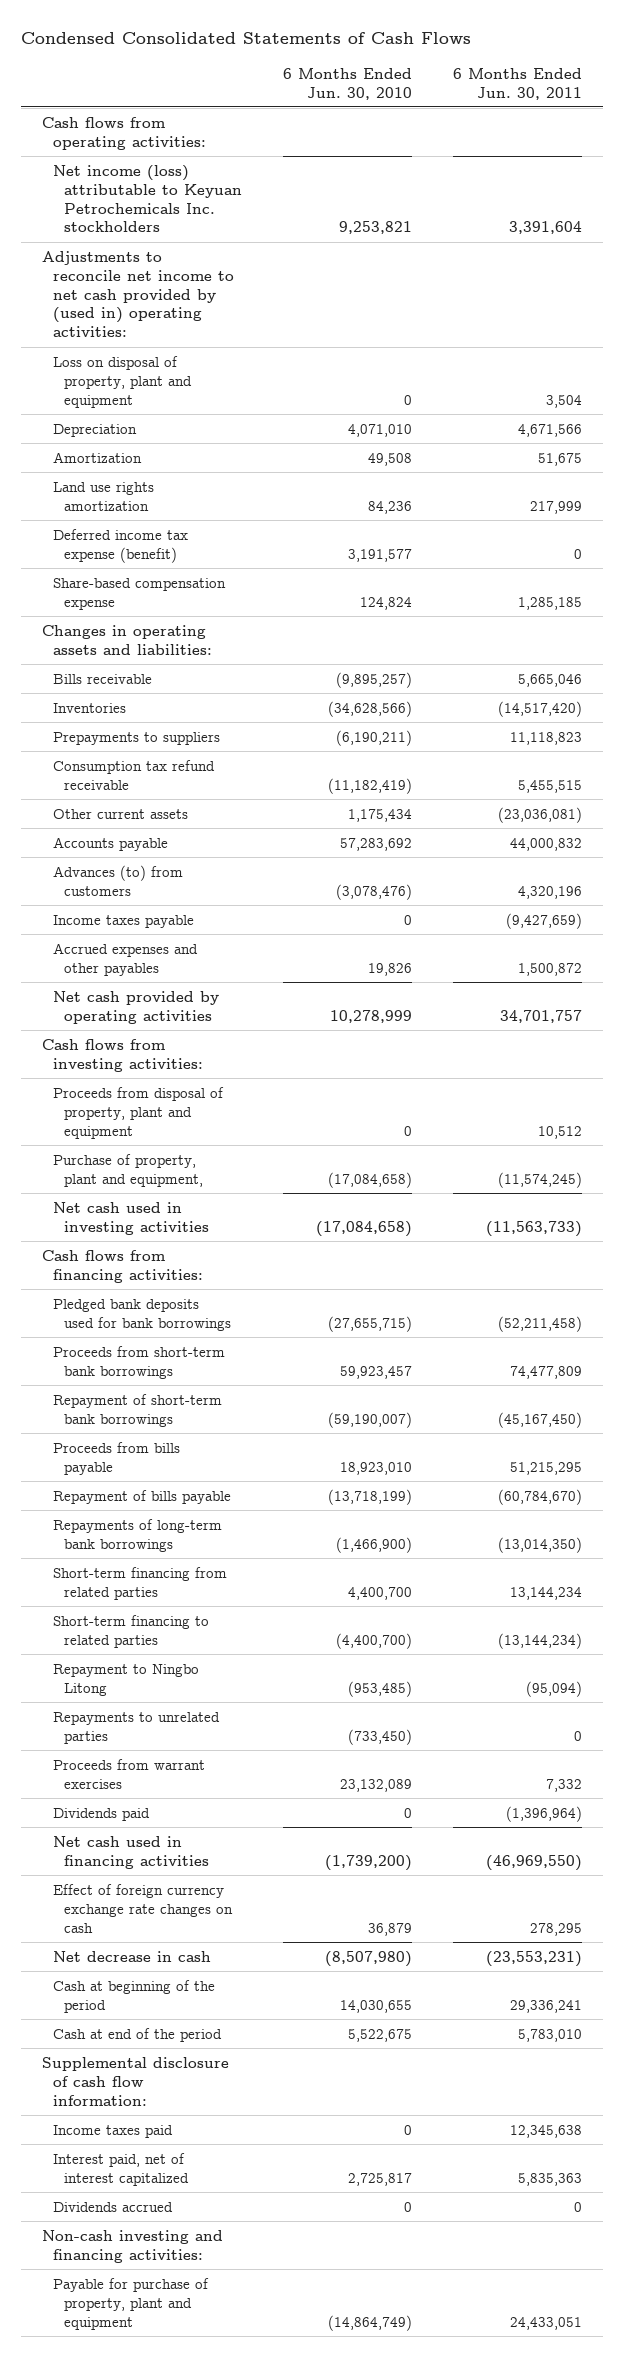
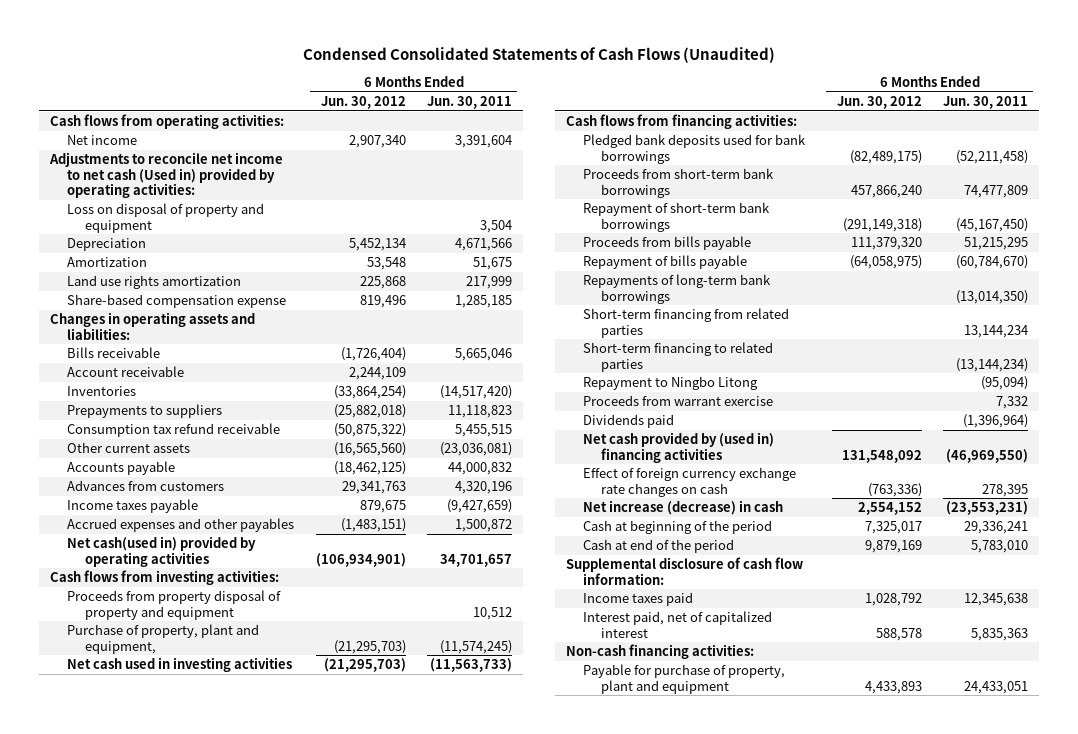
[21,32,472,45] Condensed Consolidated Statements of Cash Flows -> [303,46,776,63] Condensed Consolidated Statements of Cash Flows (Unaudited)
[283,67,413,100] 6 Months Ended Jun. 30, 2010 -> none
none -> [320,96,406,110] Jun. 30, 2012
[52,164,242,233] Net income (loss) attributable to Keyuan Petrochemicals Inc. stockholders -> [67,135,138,146] Net income
[41,250,234,338] Adjustments to reconcile net income to net cash provided by (used in) operating activities: -> [49,152,284,198] Adjustments to reconcile net income to net cash (Used in) provided by operating activities:
[52,355,192,408] Loss on disposal of property, plant and equipment -> [67,203,265,233] Loss on disposal of property and equipment
[52,528,188,563] Deferred income tax expense (benefit) -> none
none -> [67,366,185,378] Account receivable
[52,864,183,896] Advances (to) from customers -> [67,480,225,492] Advances from customers
[52,990,219,1024] Net cash provided by operating activities -> [67,536,257,567] Net cash(used in) provided by operating activities
[500,1009,583,1023] 34,701,757 -> [440,553,513,567] 34,701,657
[52,1086,224,1139] Proceeds from disposal of property, plant and equipment -> [67,590,282,620] Proceeds from property disposal of property and equipment
[52,1711,220,1744] Repayments to unrelated parties -> none
[52,1758,205,1789] Proceeds from warrant exercises -> [583,395,774,407] Proceeds from warrant exercise
[52,1835,209,1869] Net cash used in financing activities -> [583,432,775,463] Net cash provided by (used in) financing activities
[530,1922,583,1936] 278,295 -> [981,483,1028,497] 278,395
[52,1950,211,1962] Net decrease in cash -> [583,500,784,516] Net increase (decrease) in cash
[52,2201,173,2212] Dividends accrued -> none
[52,2152,189,2186] Interest paid, net of interest capitalized -> [583,611,773,638] Interest paid, net of capitalized interest
[41,2229,223,2263] Non-cash investing and financing activities: -> [565,644,754,660] Non-cash financing activities:

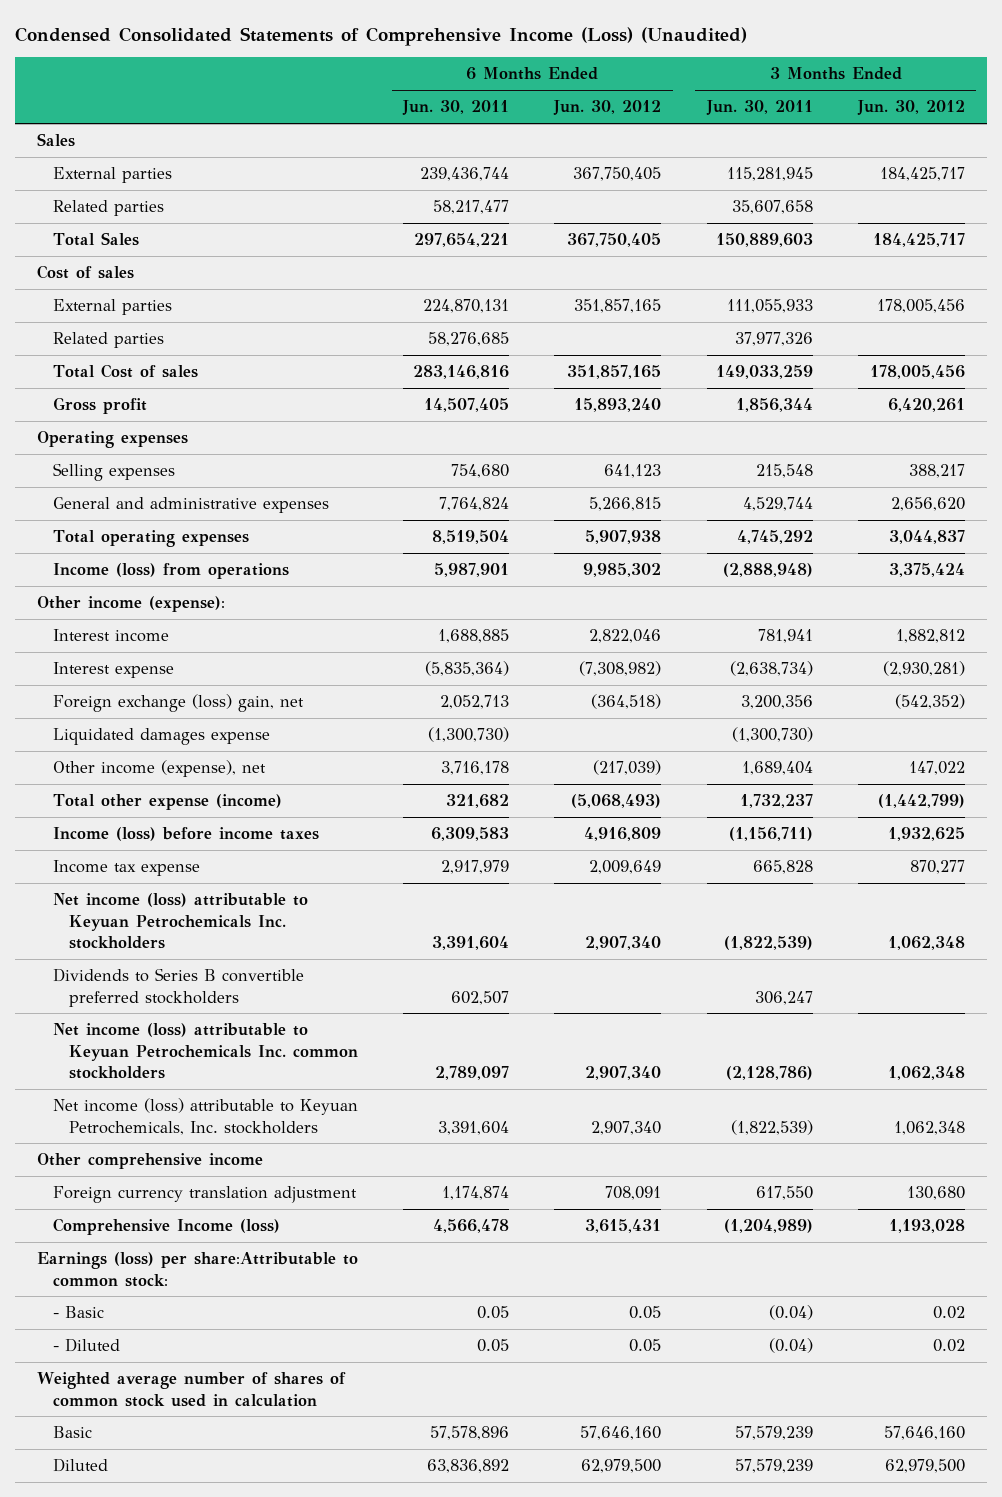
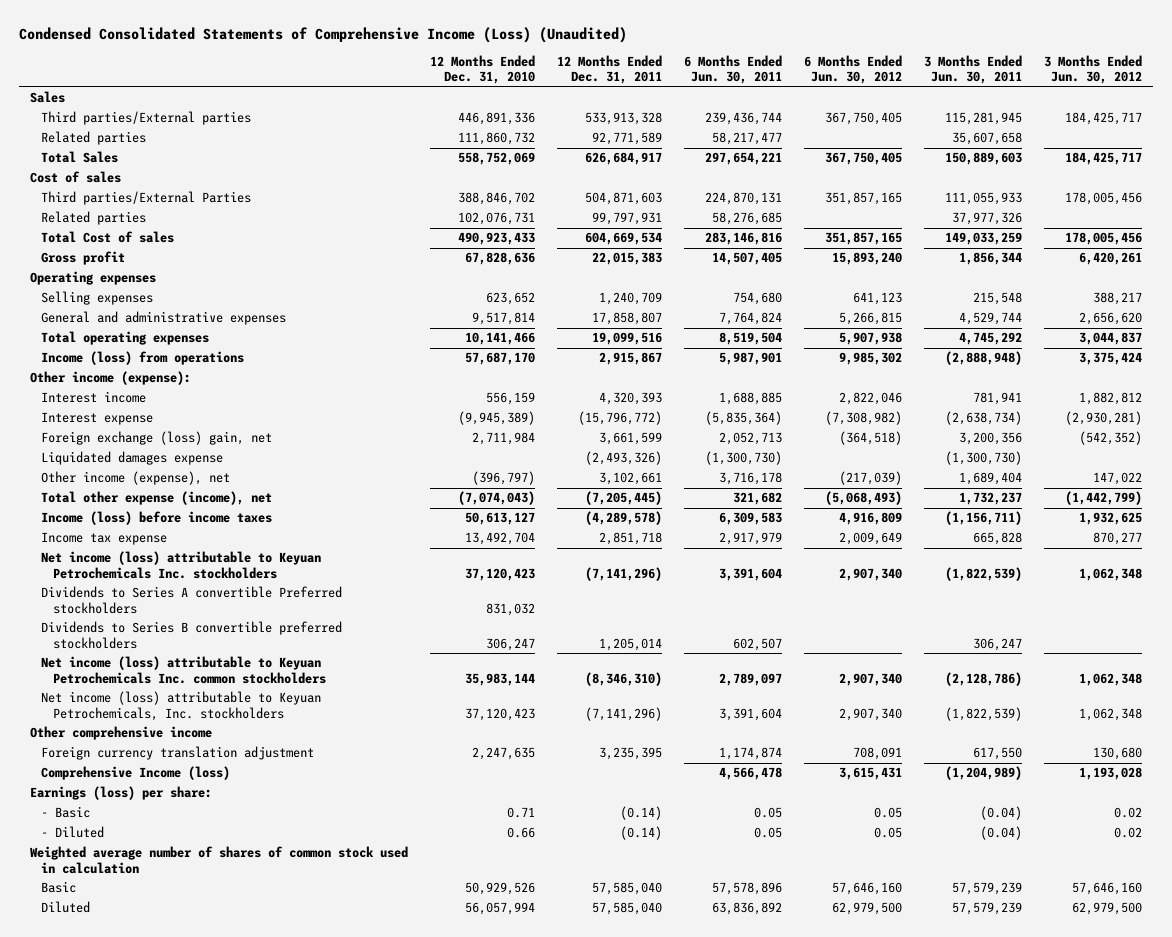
none -> [429,54,535,85] 12 Months Ended Dec. 31, 2010
none -> [556,54,662,85] 12 Months Ended Dec. 31, 2011
[53,167,173,184] External parties -> [41,111,252,126] Third parties/External parties
[53,299,173,316] External parties -> [41,191,252,206] Third parties/External Parties
[53,794,283,811] Total other expense (income) -> [41,491,273,506] Total other expense (income), net
none -> [41,586,343,614] Dividends to Series A convertible Preferred stockholders
[37,1252,359,1287] Earnings (loss) per share:Attributable to common stock: -> [29,786,212,801] Earnings (loss) per share:

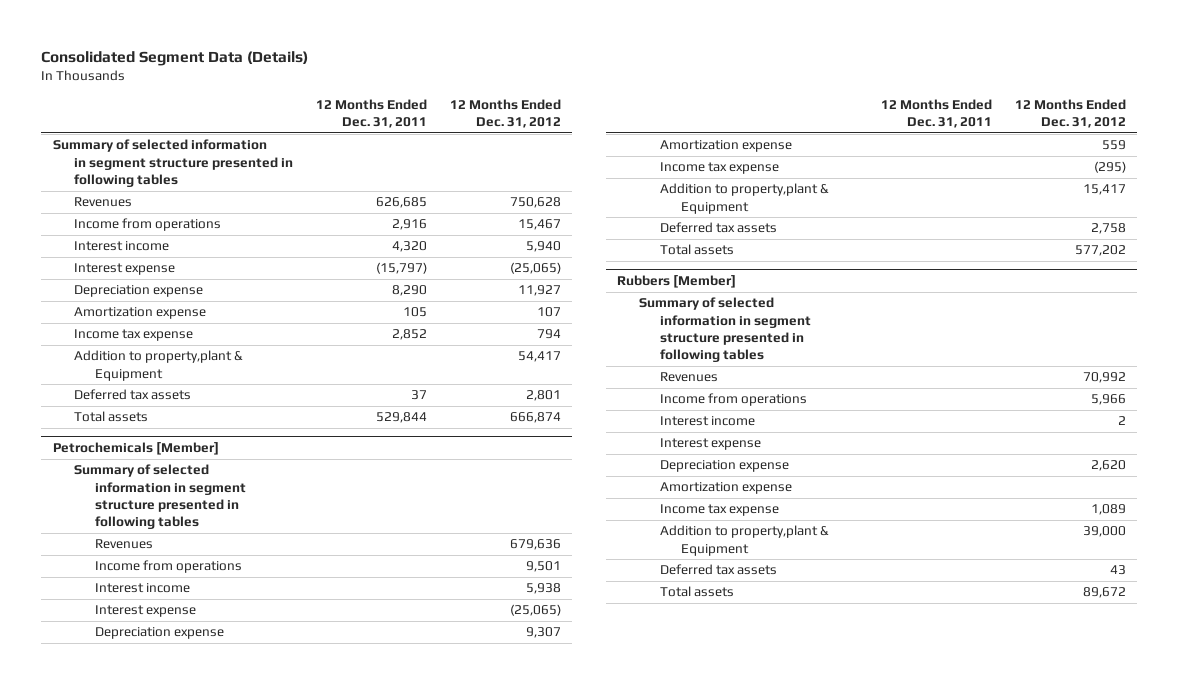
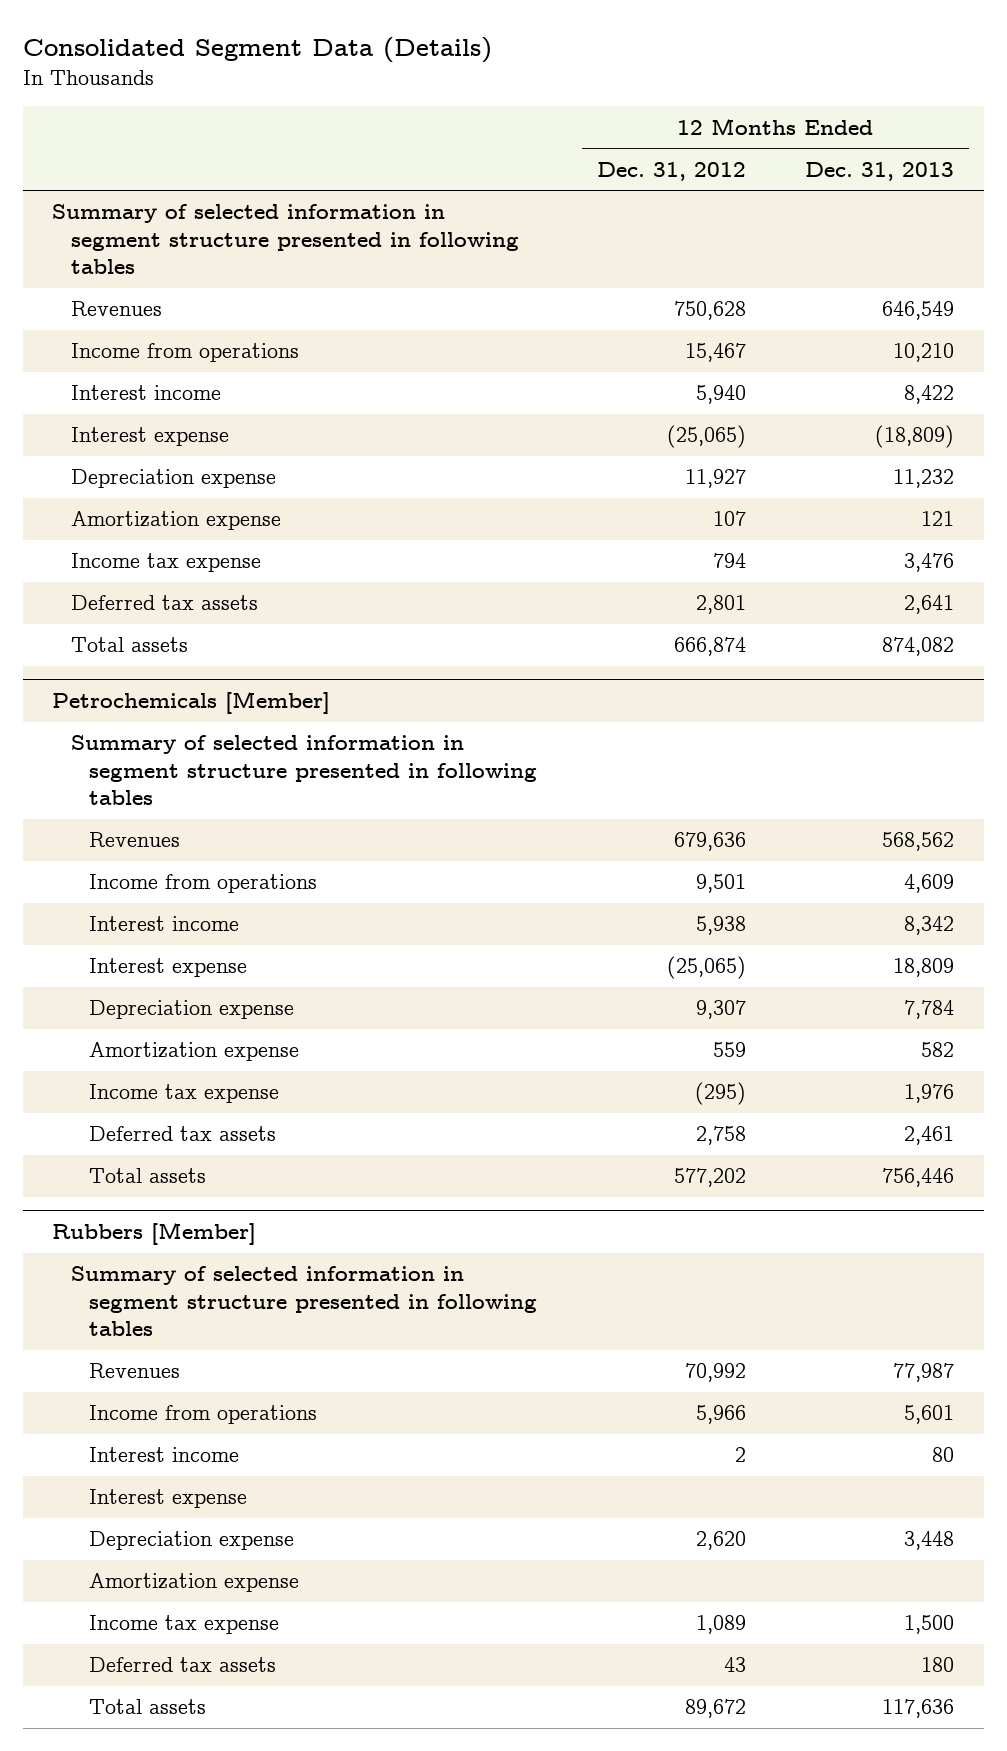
[316,98,428,129] 12 Months Ended Dec. 31, 2011 -> none
none -> [805,161,955,181] Dec. 31, 2013
[74,350,244,381] Addition to property,plant & Equipment -> none
[660,183,830,214] Addition to property,plant & Equipment -> none
[660,525,830,556] Addition to property,plant & Equipment -> none

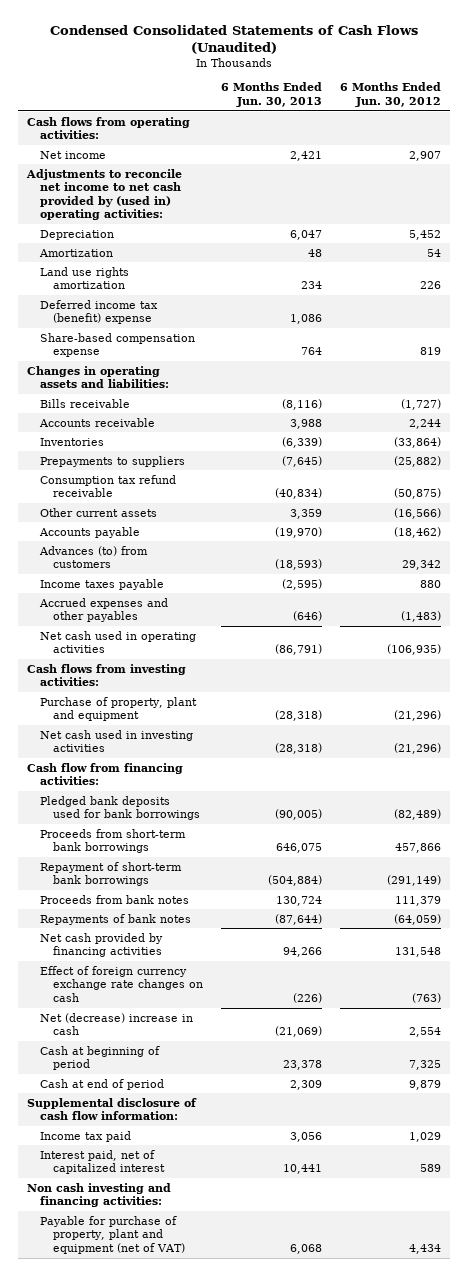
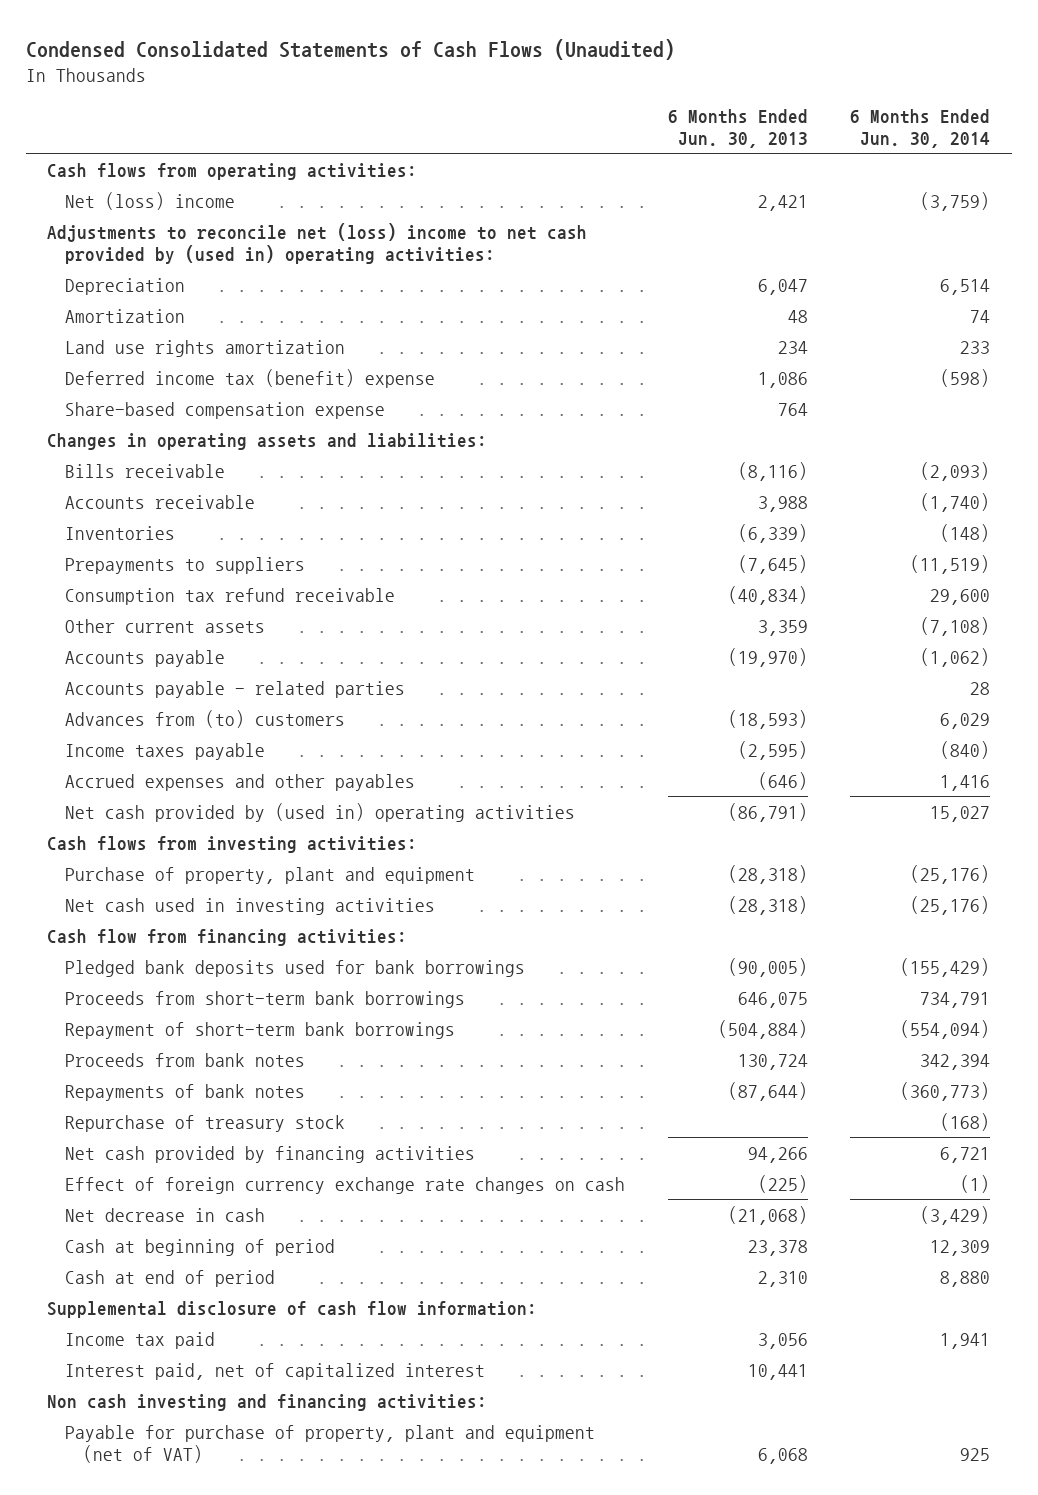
[339,82,441,107] 6 Months Ended Jun. 30, 2012 -> none
none -> [850,108,991,148] 6 Months Ended Jun. 30, 2014
[39,150,106,159] Net income -> [65,191,236,210] Net (loss) income
[25,168,182,221] Adjustments to reconcile net income to net cash provided by (used in) operating activities: -> [47,222,588,264] Adjustments to reconcile net (loss) income to net cash provided by (used in) operating activities:
none -> [65,680,406,698] Accounts payable - related parties
[38,545,148,569] Advances (to) from customers -> [65,709,346,728] Advances from (to) customers
[39,630,196,654] Net cash used in operating activities -> [65,802,576,822] Net cash provided by (used in) operating activities
none -> [65,1114,346,1132] Repurchase of treasury stock
[292,992,322,1003] (226) -> [757,1174,808,1193] (225)
[39,1012,193,1036] Net (decrease) increase in cash -> [65,1207,266,1222] Net decrease in cash
[274,1026,322,1038] (21,069) -> [727,1205,808,1225] (21,068)
[289,1079,322,1090] 2,309 -> [757,1270,808,1287] 2,310

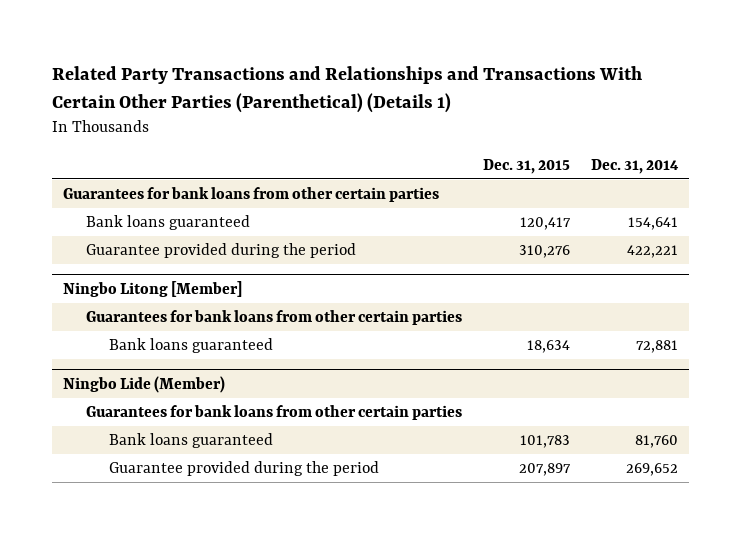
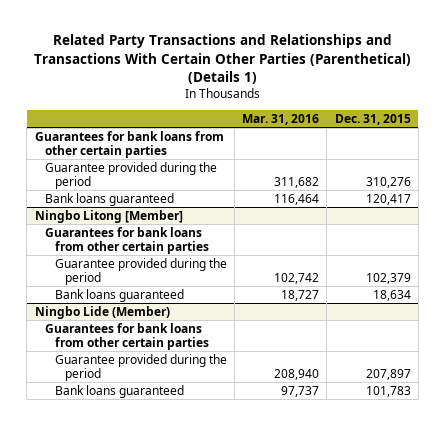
[591,158,680,174] Dec. 31, 2014 -> none
none -> [242,113,320,125] Mar. 31, 2016
[85,215,250,231] Bank loans guaranteed -> [44,192,174,206] Bank loans guaranteed
none -> [54,257,227,285] Guarantee provided during the period
[108,433,273,449] Bank loans guaranteed -> [54,384,184,398] Bank loans guaranteed

